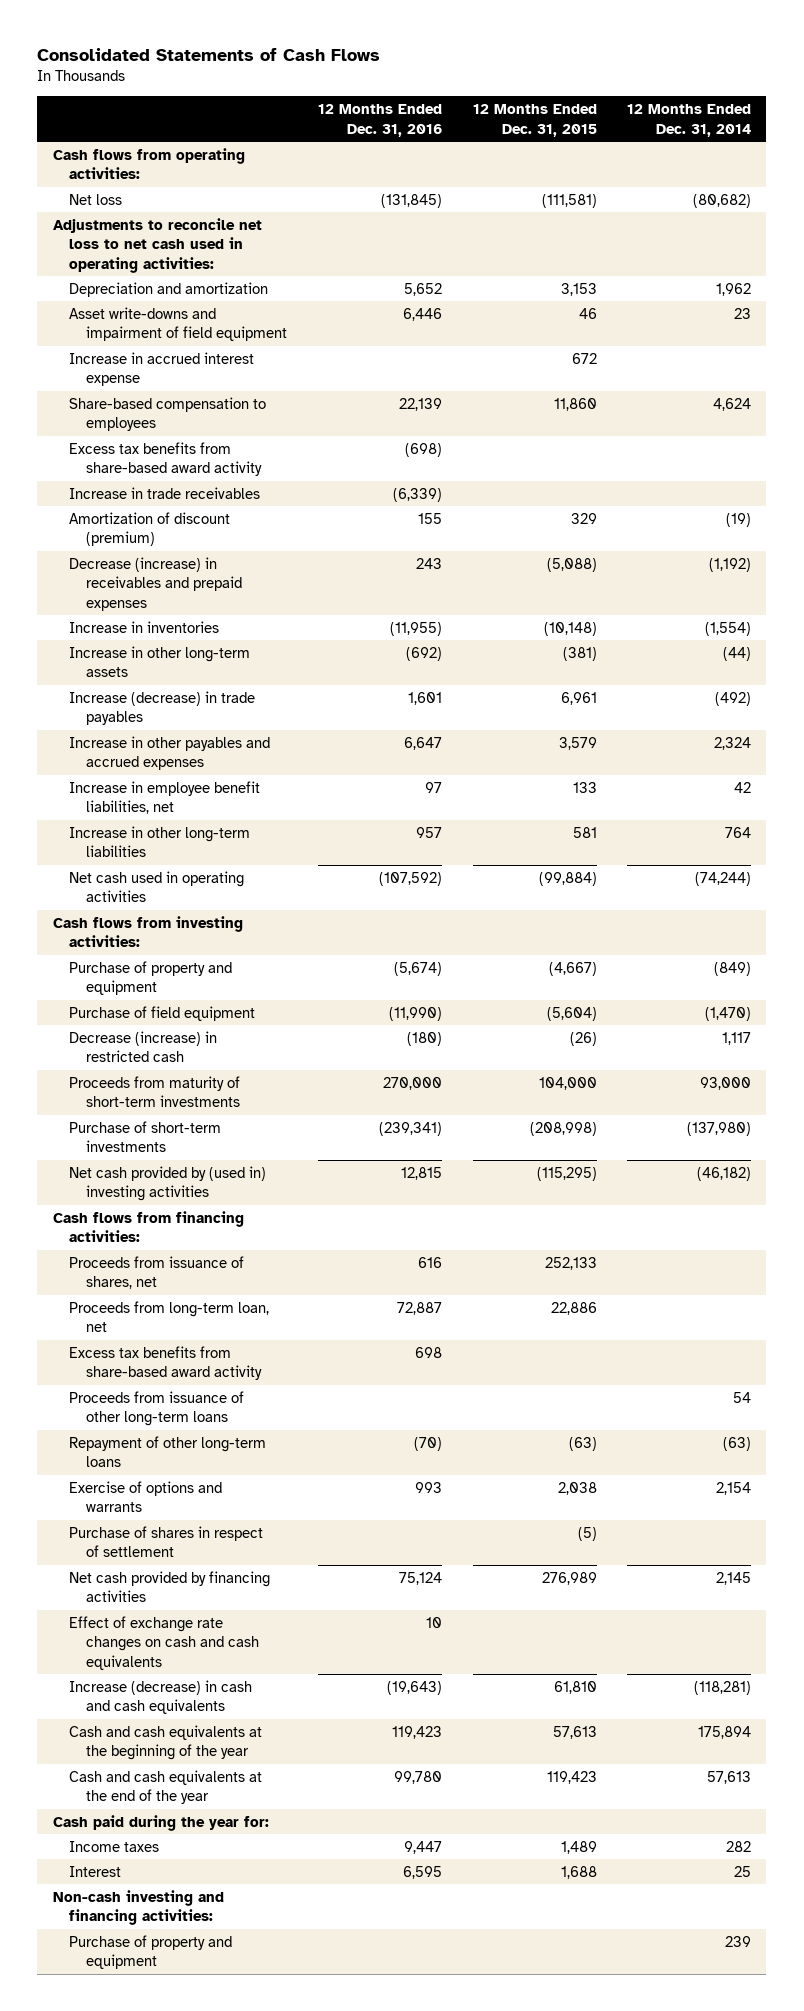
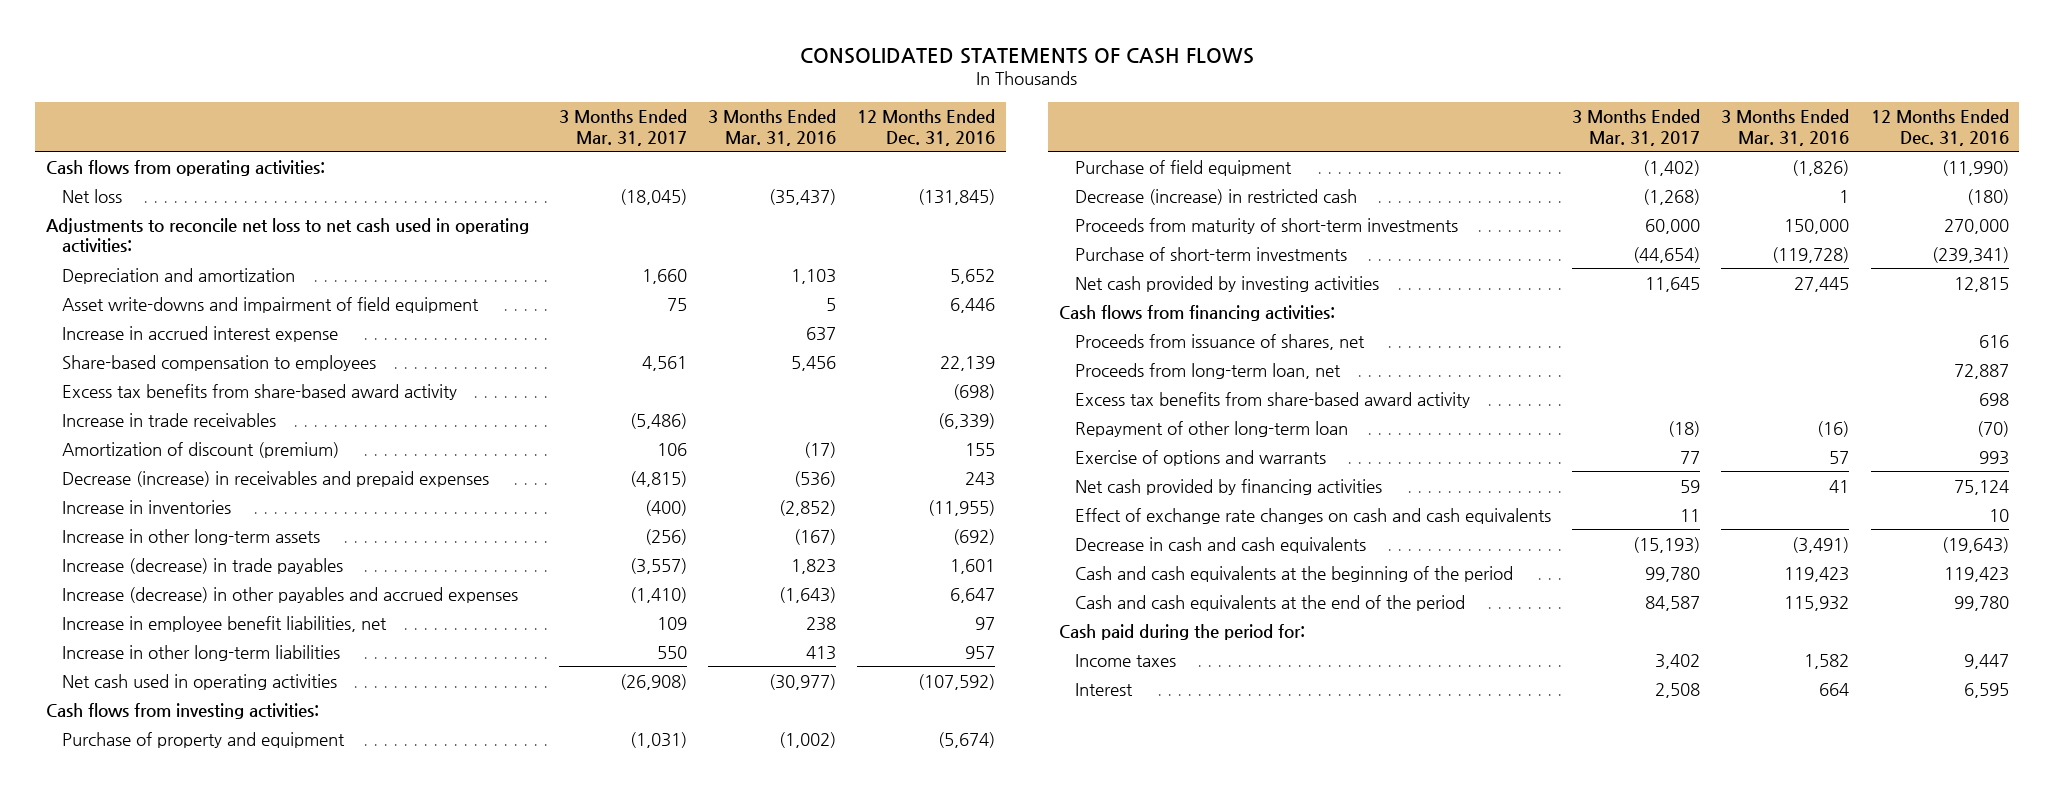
[37,47,381,61] Consolidated Statements of Cash Flows -> [800,47,1255,64] CONSOLIDATED STATEMENTS OF CASH FLOWS
[472,104,597,137] 12 Months Ended Dec. 31, 2015 -> none
[627,104,752,137] 12 Months Ended Dec. 31, 2014 -> none
none -> [558,109,687,146] 3 Months Ended Mar. 31, 2017
none -> [708,109,837,146] 3 Months Ended Mar. 31, 2016
[69,735,271,771] Increase in other payables and accrued expenses -> [61,586,518,603] Increase (decrease) in other payables and accrued expenses
[69,1165,267,1202] Net cash provided by (used in) investing activities -> [1074,275,1379,292] Net cash provided by investing activities
[69,1390,245,1427] Proceeds from issuance of other long-term loans -> none
[69,1435,267,1468] Repayment of other long-term loans -> [1074,420,1348,437] Repayment of other long-term loan
[69,1525,264,1558] Purchase of shares in respect of settlement -> none
[69,1679,253,1715] Increase (decrease) in cash and cash equivalents -> [1074,536,1366,553] Decrease in cash and cash equivalents
[69,1724,263,1761] Cash and cash equivalents at the beginning of the year -> [1074,565,1513,582] Cash and cash equivalents at the beginning of the period
[69,1769,263,1805] Cash and cash equivalents at the end of the year -> [1074,594,1465,611] Cash and cash equivalents at the end of the period
[52,1814,269,1831] Cash paid during the year for: -> [1059,623,1306,640] Cash paid during the period for:
[52,1889,224,1926] Non-cash investing and financing activities: -> none
[69,1934,233,1970] Purchase of property and equipment -> none

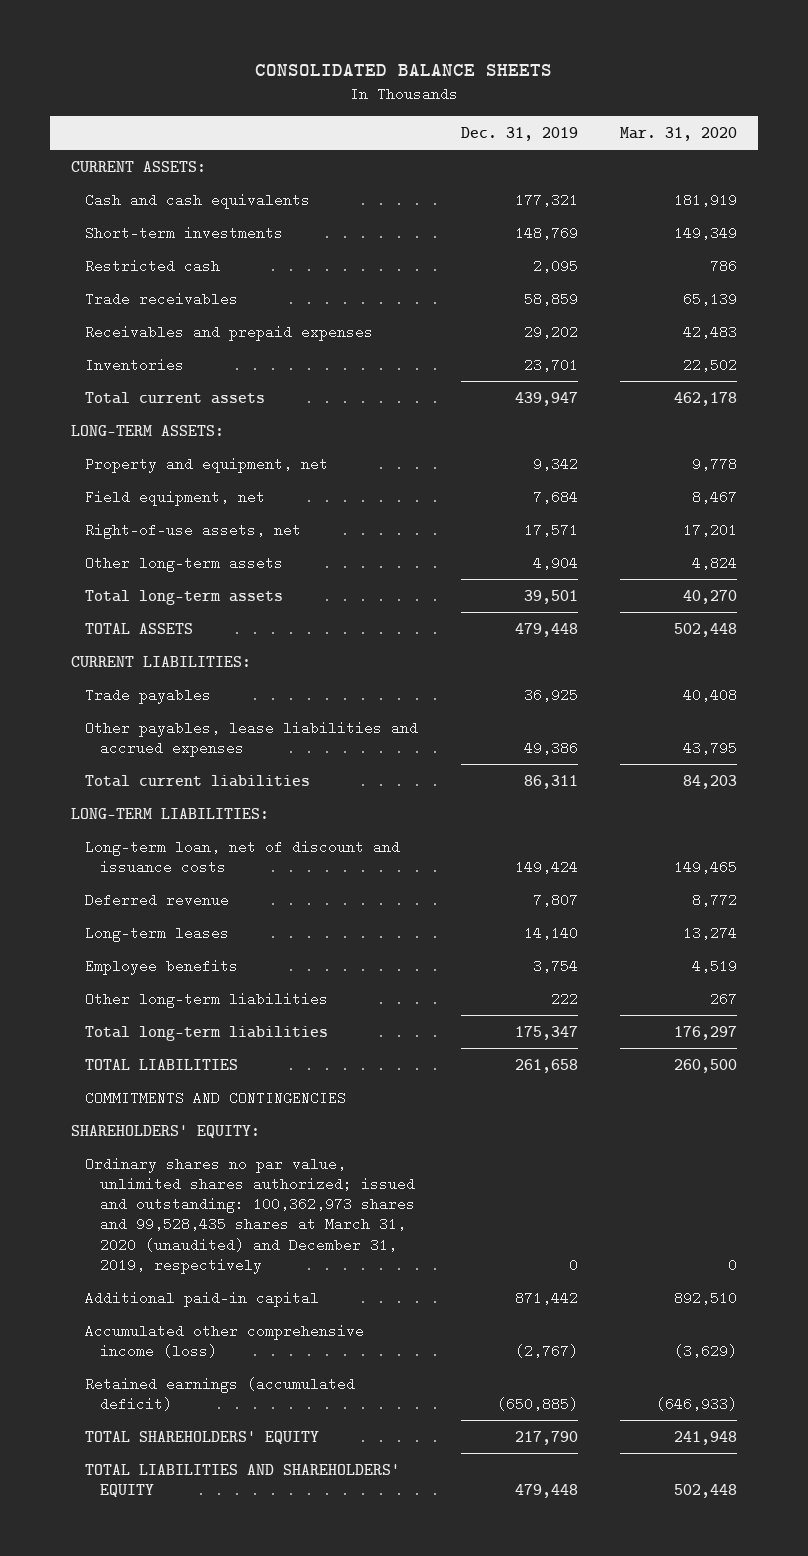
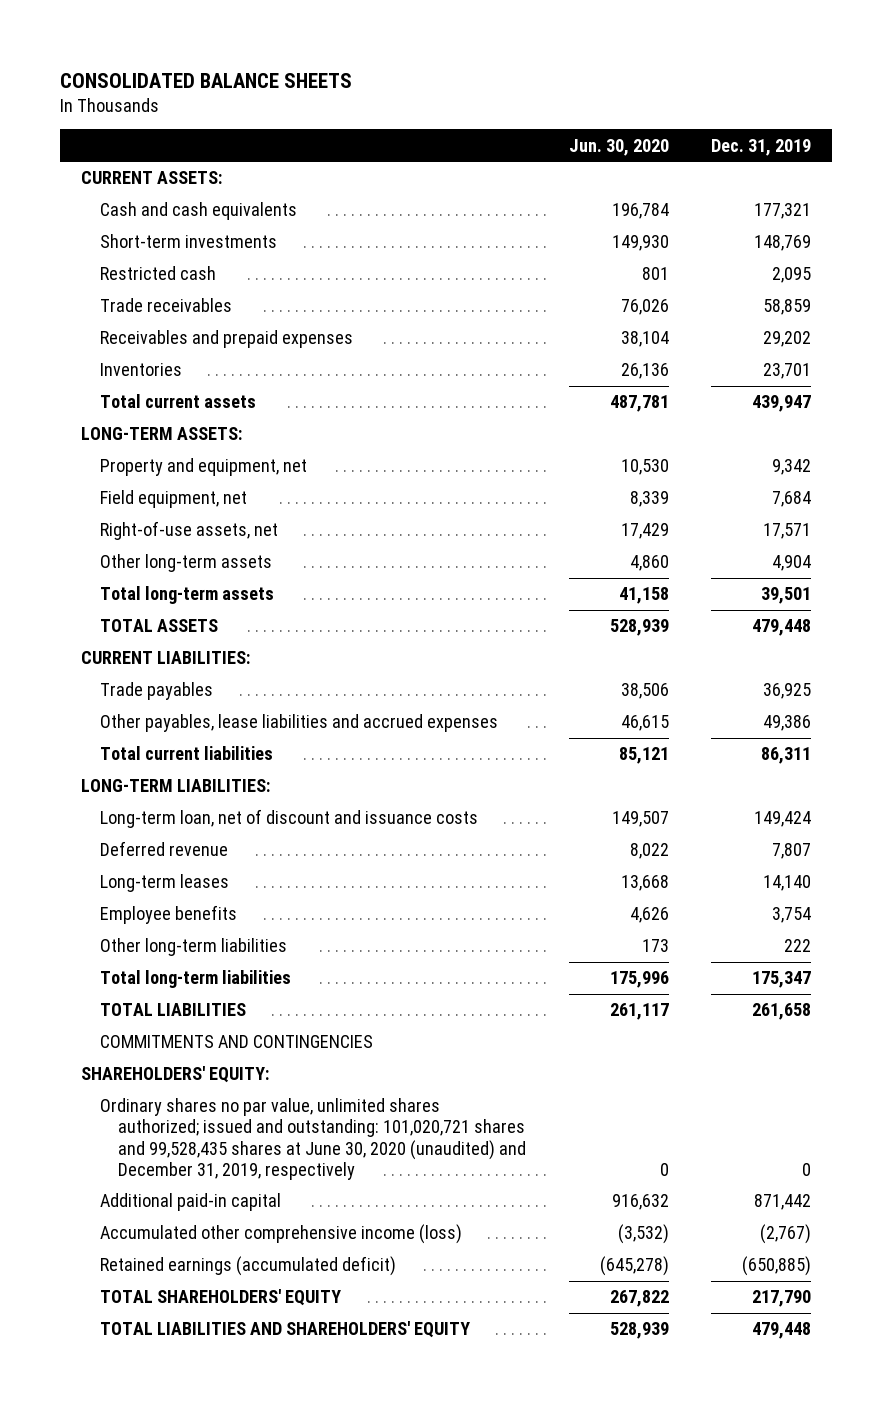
[620,126,738,141] Mar. 31, 2020 -> none
none -> [568,138,669,156] Jun. 30, 2020
[85,1156,415,1274] Ordinary shares no par value, unlimited shares authorized; issued and outstanding: 100,362,973 shares and 99,528,435 shares at March 31, 2020 (unaudited) and December 31, 2019, respectively -> [99,1098,527,1180] Ordinary shares no par value, unlimited shares authorized; issued and outstanding: 101,020,721 shares and 99,528,435 shares at June 30, 2020 (unaudited) and December 31, 2019, respectively

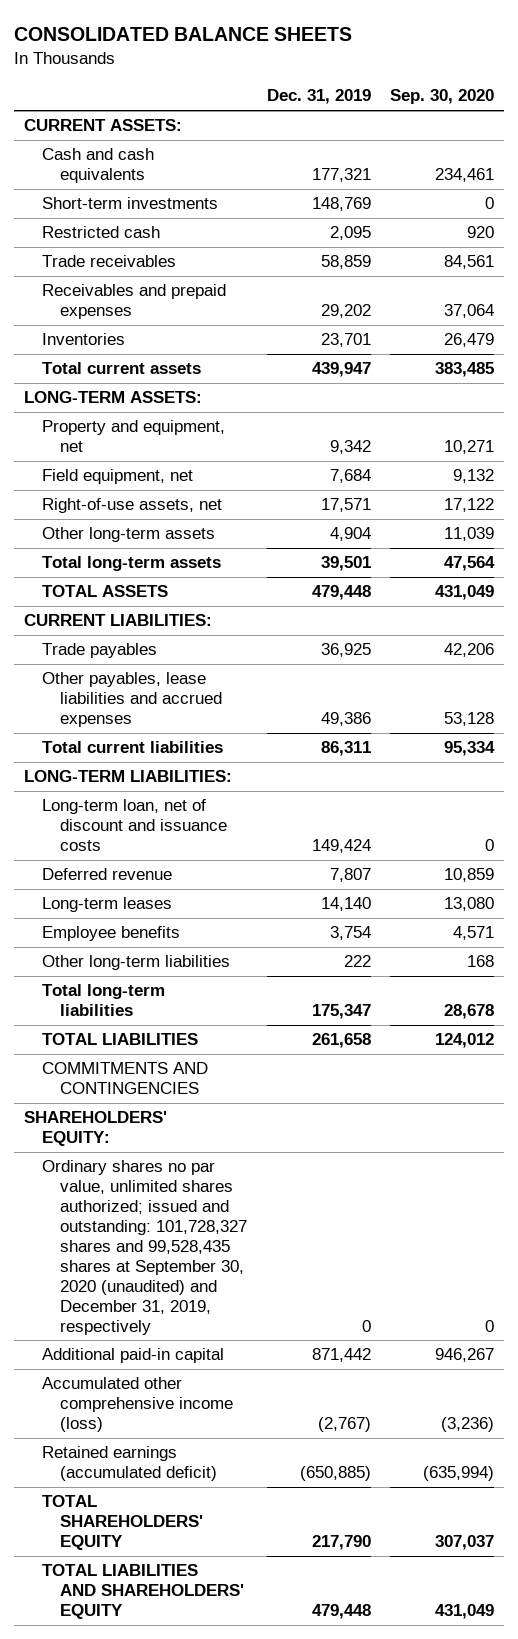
[568,138,669,156] Jun. 30, 2020 -> none
none -> [390,89,495,105] Sep. 30, 2020
[99,1098,527,1180] Ordinary shares no par value, unlimited shares authorized; issued and outstanding: 101,020,721 shares and 99,528,435 shares at June 30, 2020 (unaudited) and December 31, 2019, respectively -> [42,1160,248,1335] Ordinary shares no par value, unlimited shares authorized; issued and outstanding: 101,728,327 shares and 99,528,435 shares at September 30, 2020 (unaudited) and December 31, 2019, respectively

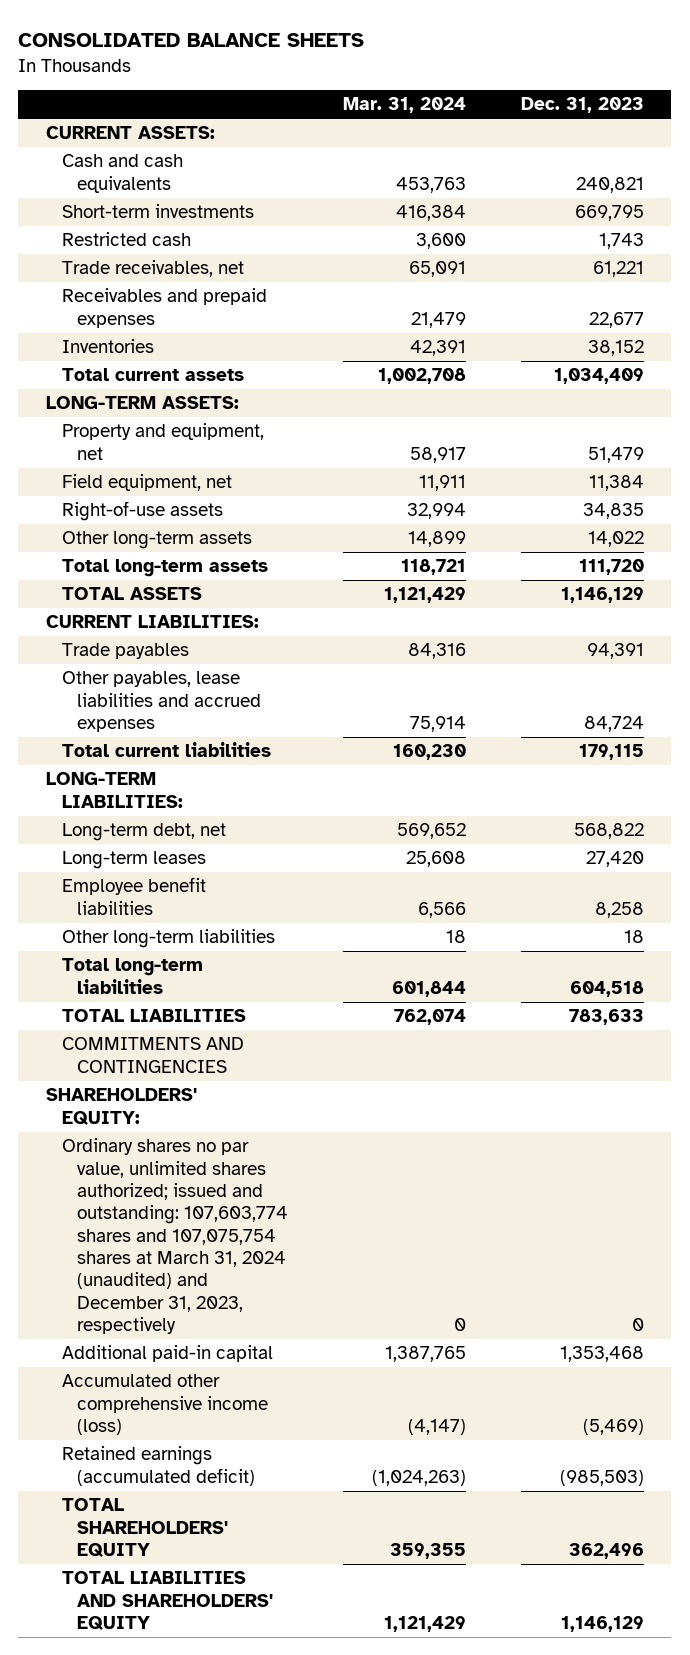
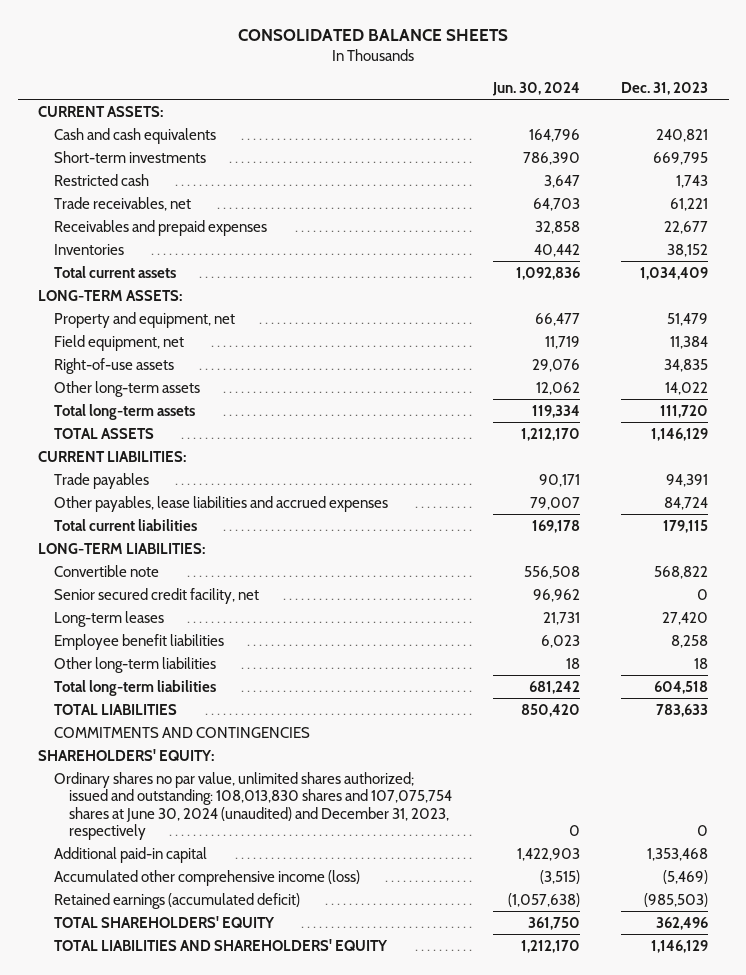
[343,97,467,114] Mar. 31, 2024 -> none
none -> [491,81,580,96] Jun. 30, 2024
[61,823,226,842] Long-term debt, net -> [53,564,159,577] Convertible note
none -> [53,587,259,604] Senior secured credit facility, net
[61,1138,289,1334] Ordinary shares no par value, unlimited shares authorized; issued and outstanding: 107,603,774 shares and 107,075,754 shares at March 31, 2024 (unaudited) and December 31, 2023, respectively -> [53,771,452,840] Ordinary shares no par value, unlimited shares authorized; issued and outstanding: 108,013,830 shares and 107,075,754 shares at June 30, 2024 (unaudited) and December 31, 2023, respectively

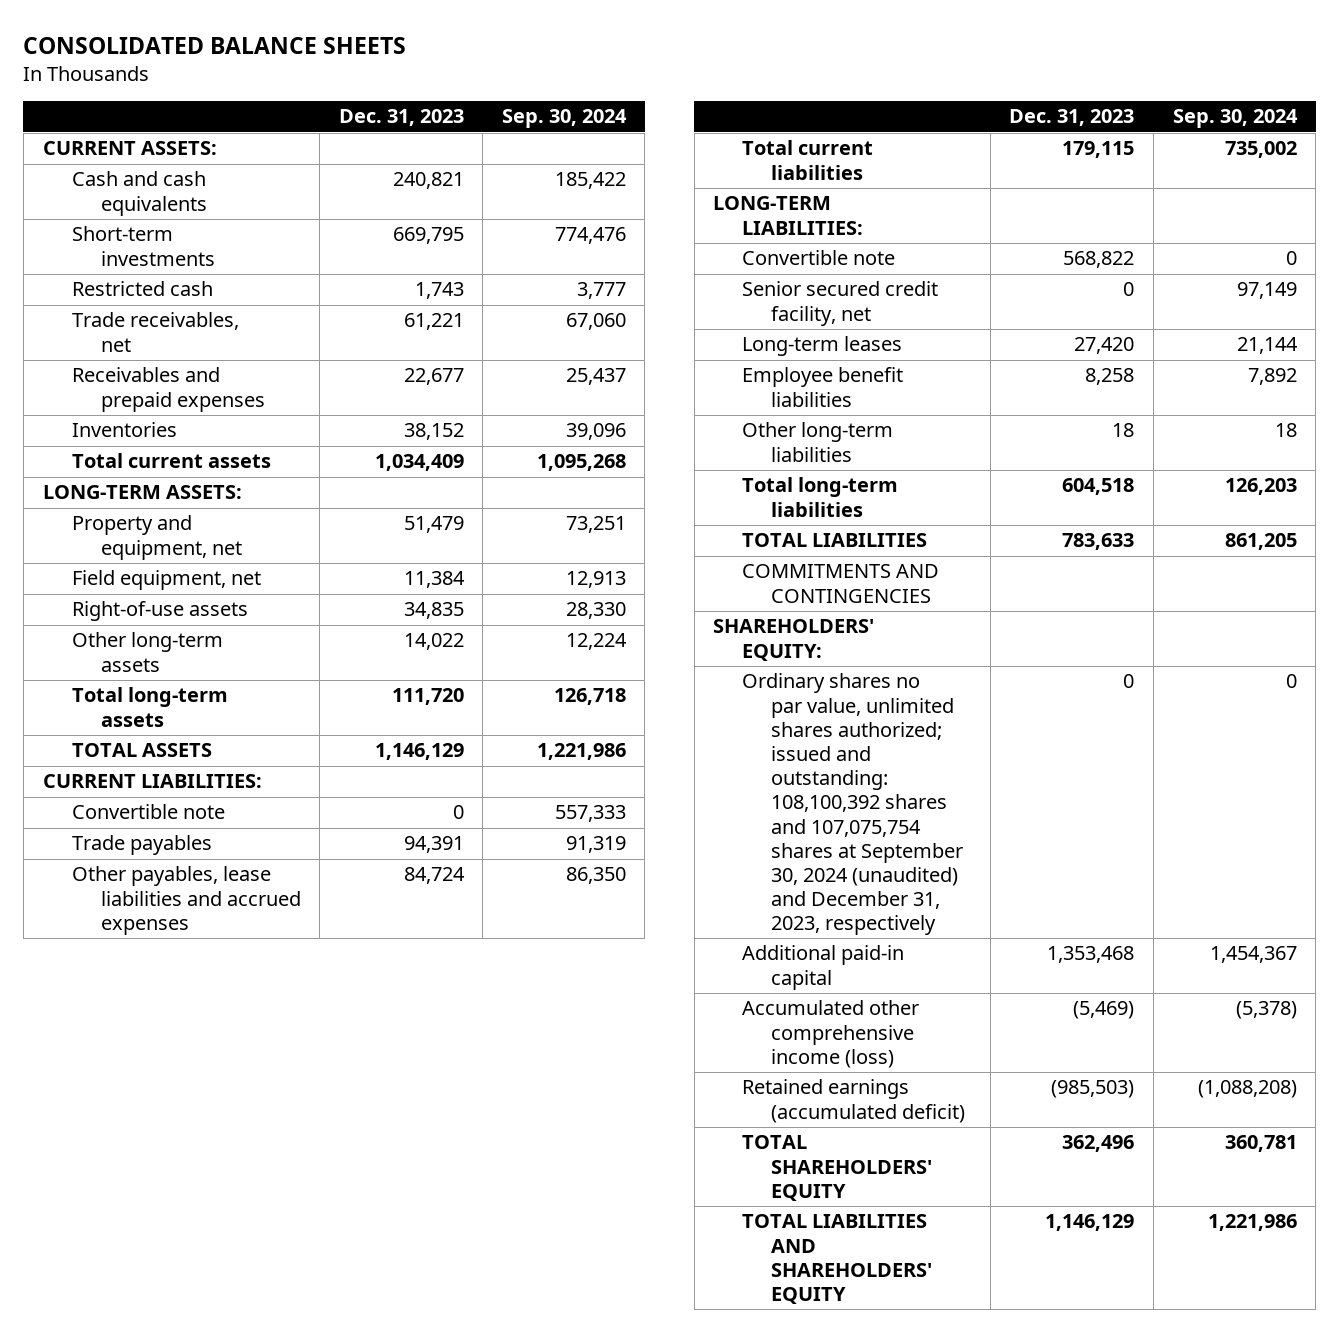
[491,81,580,96] Jun. 30, 2024 -> none
none -> [501,109,627,129] Sep. 30, 2024
none -> [71,804,225,820] Convertible note
[53,771,452,840] Ordinary shares no par value, unlimited shares authorized; issued and outstanding: 108,013,830 shares and 107,075,754 shares at June 30, 2024 (unaudited) and December 31, 2023, respectively -> [742,673,964,936] Ordinary shares no par value, unlimited shares authorized; issued and outstanding: 108,100,392 shares and 107,075,754 shares at September 30, 2024 (unaudited) and December 31, 2023, respectively

